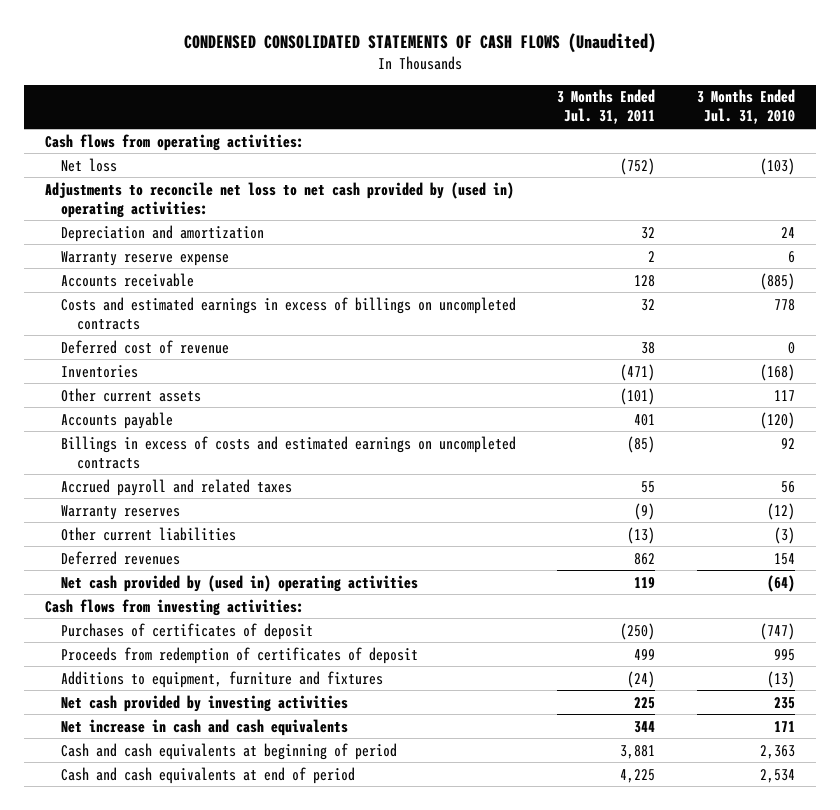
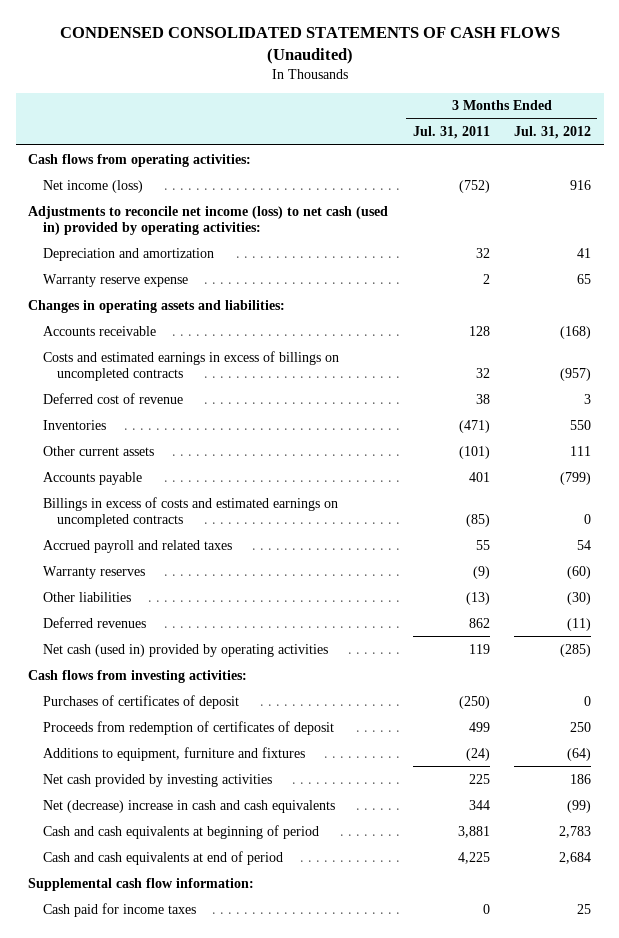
[696,89,795,125] 3 Months Ended Jul. 31, 2010 -> none
none -> [514,126,592,140] Jul. 31, 2012
[60,157,117,172] Net loss -> [42,179,143,193] Net income (loss)
[44,181,514,218] Adjustments to reconcile net loss to net cash provided by (used in) operating activities: -> [27,205,388,235] Adjustments to reconcile net income (loss) to net cash (used in) provided by operating activities:
none -> [27,299,285,313] Changes in operating assets and liabilities:
[60,526,236,541] Other current liabilities -> [42,591,131,602] Other liabilities
[60,574,418,592] Net cash provided by (used in) operating activities -> [42,643,328,657] Net cash (used in) provided by operating activities
[60,718,348,736] Net increase in cash and cash equivalents -> [42,799,335,813] Net (decrease) increase in cash and cash equivalents
none -> [27,877,254,891] Supplemental cash flow information:
none -> [42,902,196,917] Cash paid for income taxes

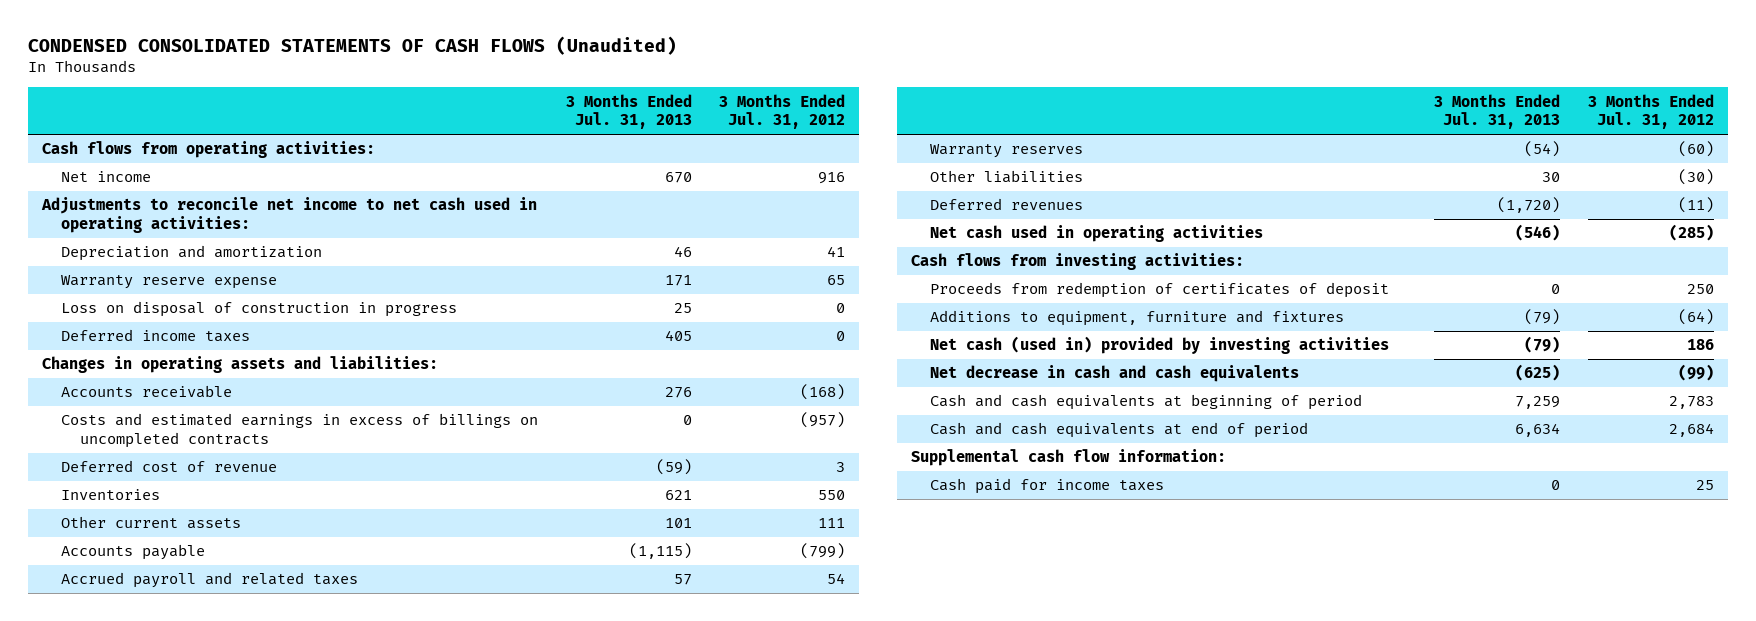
[412,126,490,140] Jul. 31, 2011 -> none
none -> [565,93,692,130] 3 Months Ended Jul. 31, 2013
[42,179,143,193] Net income (loss) -> [60,171,151,183] Net income
[27,205,388,235] Adjustments to reconcile net income (loss) to net cash (used in) provided by operating activities: -> [41,197,538,234] Adjustments to reconcile net income to net cash used in operating activities:
none -> [60,301,457,318] Loss on disposal of construction in progress
none -> [60,329,250,343] Deferred income taxes
[42,496,338,527] Billings in excess of costs and estimated earnings on uncompleted contracts -> none
[42,643,328,657] Net cash (used in) provided by operating activities -> [929,225,1263,243] Net cash used in operating activities
[42,694,239,709] Purchases of certificates of deposit -> none
[42,773,272,787] Net cash provided by investing activities -> [929,336,1389,355] Net cash (used in) provided by investing activities
[42,799,335,813] Net (decrease) increase in cash and cash equivalents -> [929,365,1299,383] Net decrease in cash and cash equivalents

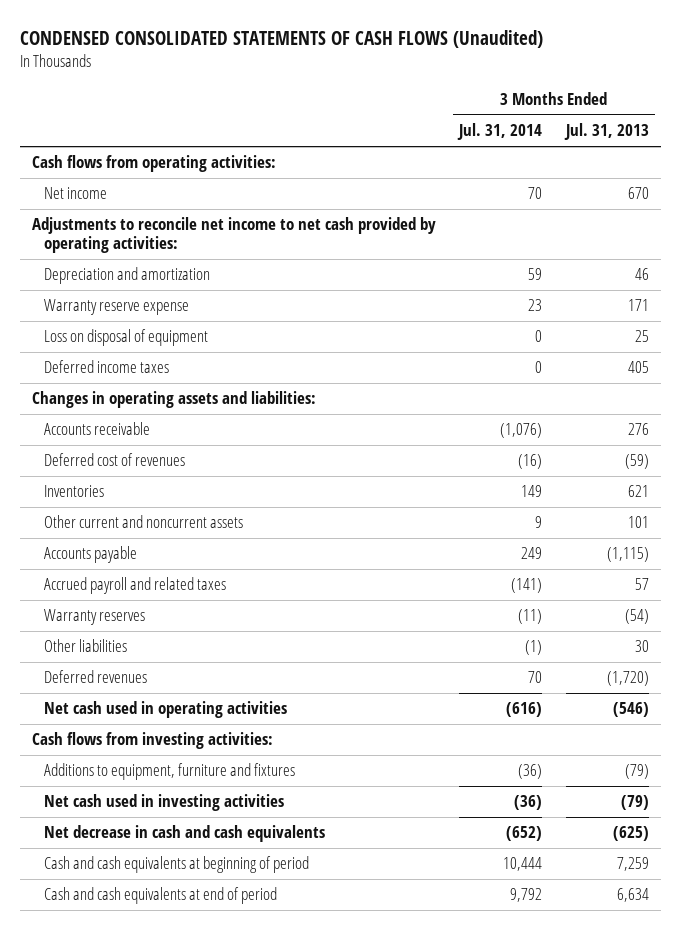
[719,93,846,130] 3 Months Ended Jul. 31, 2012 -> none
none -> [457,123,543,141] Jul. 31, 2014
[41,197,538,234] Adjustments to reconcile net income to net cash used in operating activities: -> [31,217,436,254] Adjustments to reconcile net income to net cash provided by operating activities:
[60,301,457,318] Loss on disposal of construction in progress -> [43,329,208,347] Loss on disposal of equipment
[60,413,538,449] Costs and estimated earnings in excess of billings on uncompleted contracts -> none
[60,460,277,473] Deferred cost of revenue -> [43,453,185,467] Deferred cost of revenues
[60,516,241,530] Other current assets -> [43,515,243,529] Other current and noncurrent assets
[929,282,1389,299] Proceeds from redemption of certificates of deposit -> none
[929,336,1389,355] Net cash (used in) provided by investing activities -> [43,794,284,812] Net cash used in investing activities
[910,449,1226,467] Supplemental cash flow information: -> none
[929,478,1164,495] Cash paid for income taxes -> none

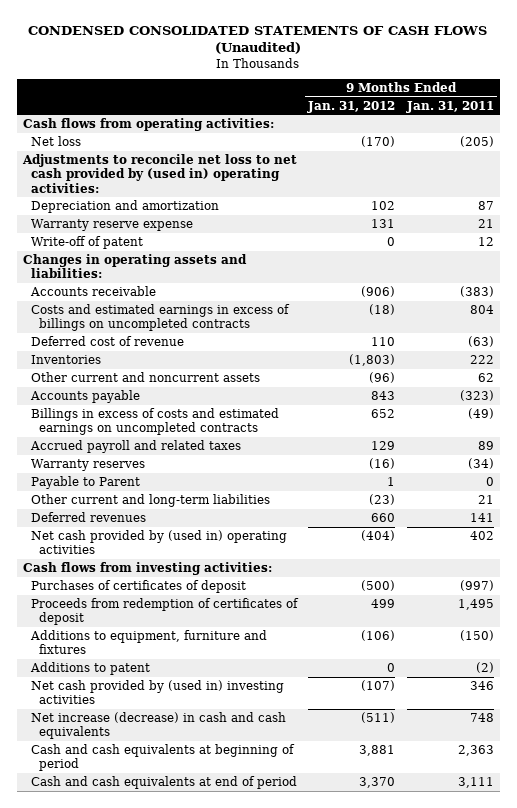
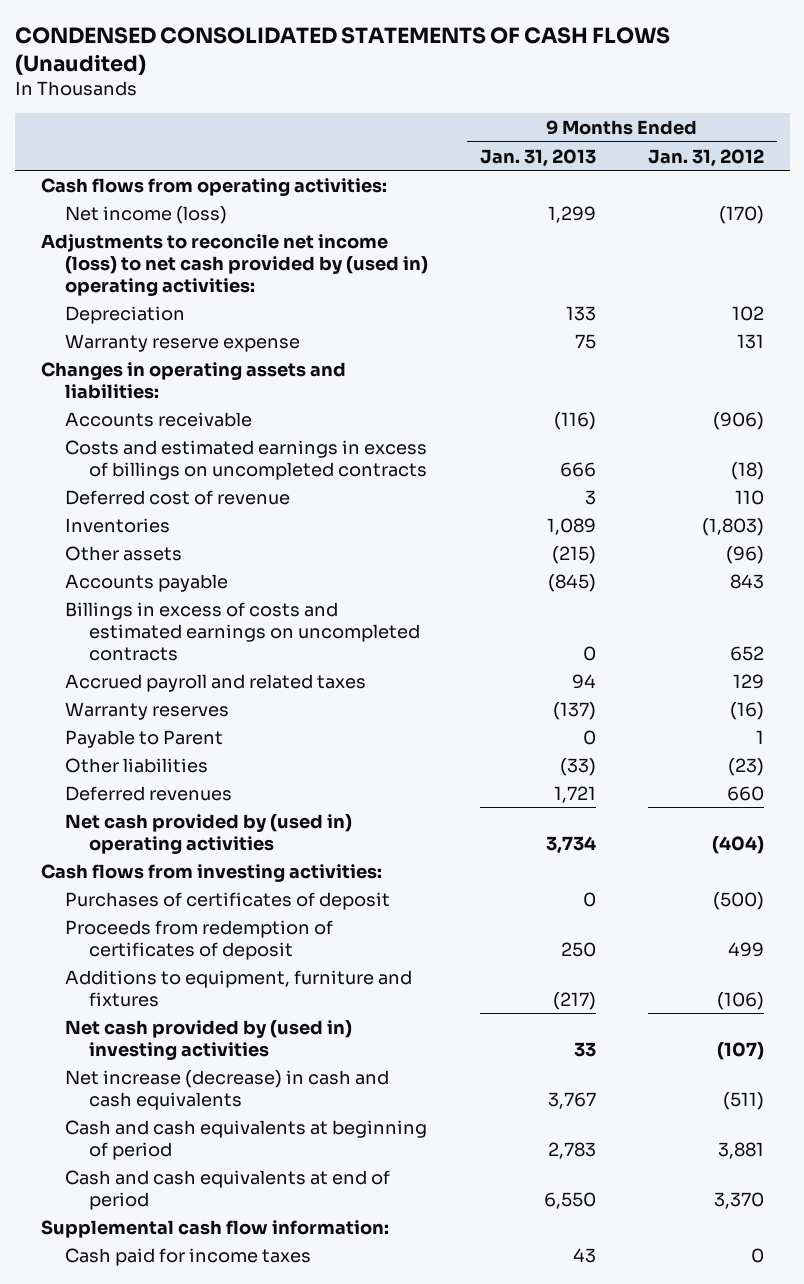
[405,100,494,113] Jan. 31, 2011 -> none
none -> [479,148,596,167] Jan. 31, 2013
[30,135,81,146] Net loss -> [64,205,227,224] Net income (loss)
[21,153,297,193] Adjustments to reconcile net loss to net cash provided by (used in) operating activities: -> [40,233,428,296] Adjustments to reconcile net income (loss) to net cash provided by (used in) operating activities:
[30,199,219,213] Depreciation and amortization -> [64,305,185,324] Depreciation
[30,235,143,249] Write-off of patent -> none
[30,371,260,382] Other current and noncurrent assets -> [64,545,182,561] Other assets
[30,493,270,507] Other current and long-term liabilities -> [64,757,208,773] Other liabilities
[29,661,150,675] Additions to patent -> none
none -> [40,1219,389,1238] Supplemental cash flow information:
none -> [64,1247,311,1266] Cash paid for income taxes

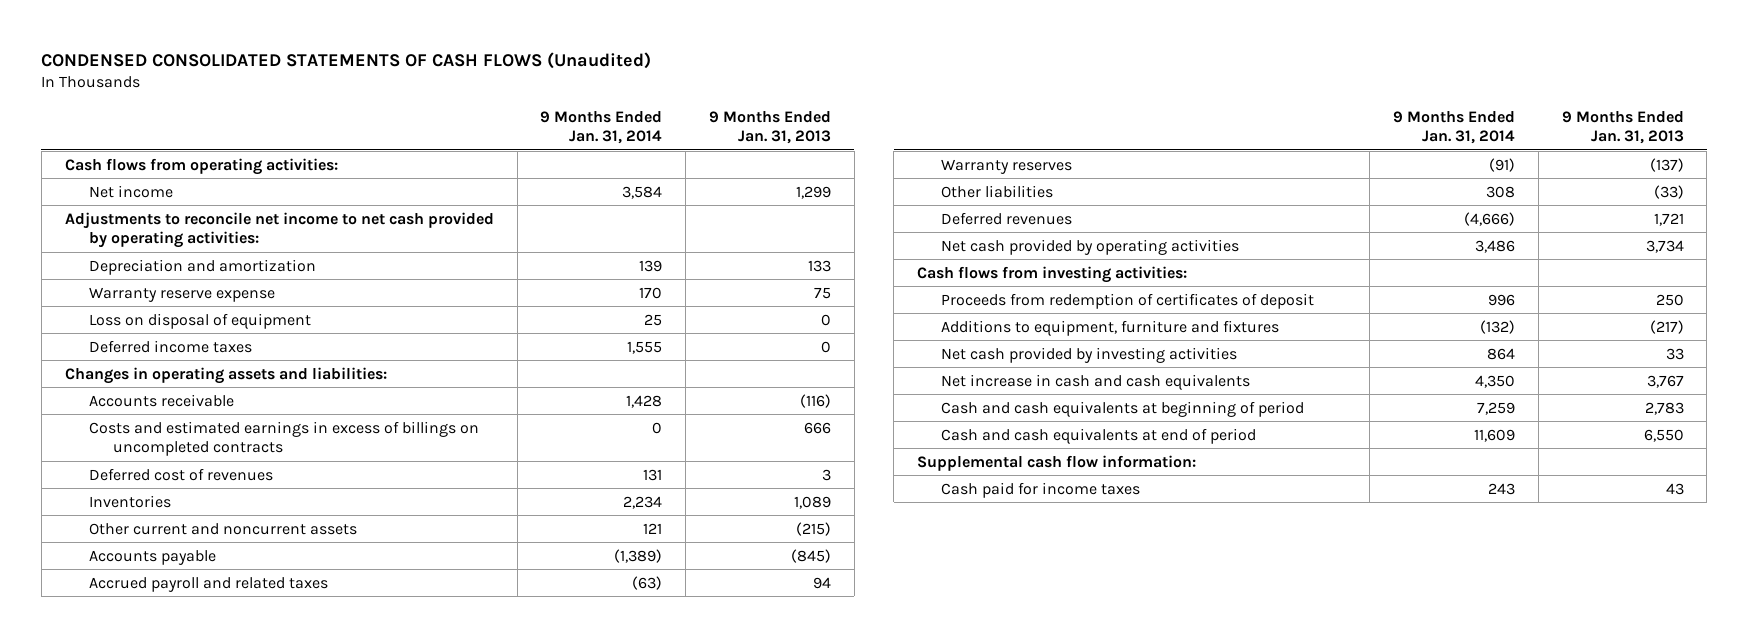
[647,148,764,167] Jan. 31, 2012 -> none
none -> [540,110,663,145] 9 Months Ended Jan. 31, 2014
[64,205,227,224] Net income (loss) -> [88,184,173,198] Net income
[40,233,428,296] Adjustments to reconcile net income (loss) to net cash provided by (used in) operating activities: -> [64,211,494,248] Adjustments to reconcile net income to net cash provided by operating activities:
[64,305,185,324] Depreciation -> [88,258,316,275] Depreciation and amortization
none -> [88,312,311,329] Loss on disposal of equipment
none -> [88,339,252,353] Deferred income taxes
[64,489,290,505] Deferred cost of revenue -> [88,467,273,481] Deferred cost of revenues
[64,545,182,561] Other assets -> [88,522,357,535] Other current and noncurrent assets
[64,601,420,661] Billings in excess of costs and estimated earnings on uncompleted contracts -> none
[64,729,223,748] Payable to Parent -> none
[64,813,352,854] Net cash provided by (used in) operating activities -> [941,238,1240,255] Net cash provided by operating activities
[64,891,390,910] Purchases of certificates of deposit -> none
[64,1019,352,1060] Net cash provided by (used in) investing activities -> [941,346,1238,363] Net cash provided by investing activities
[64,1069,389,1110] Net increase (decrease) in cash and cash equivalents -> [941,373,1251,390] Net increase in cash and cash equivalents

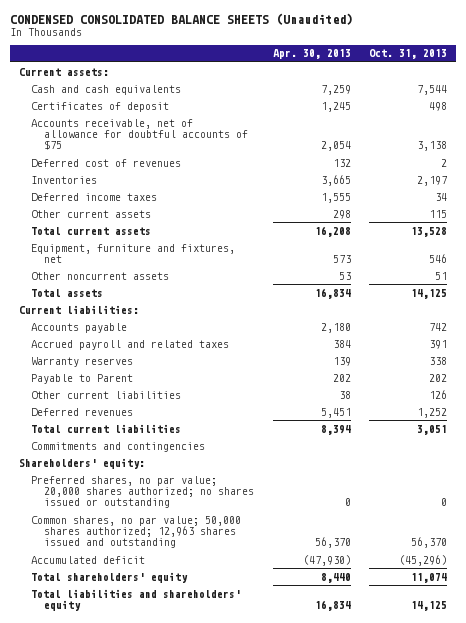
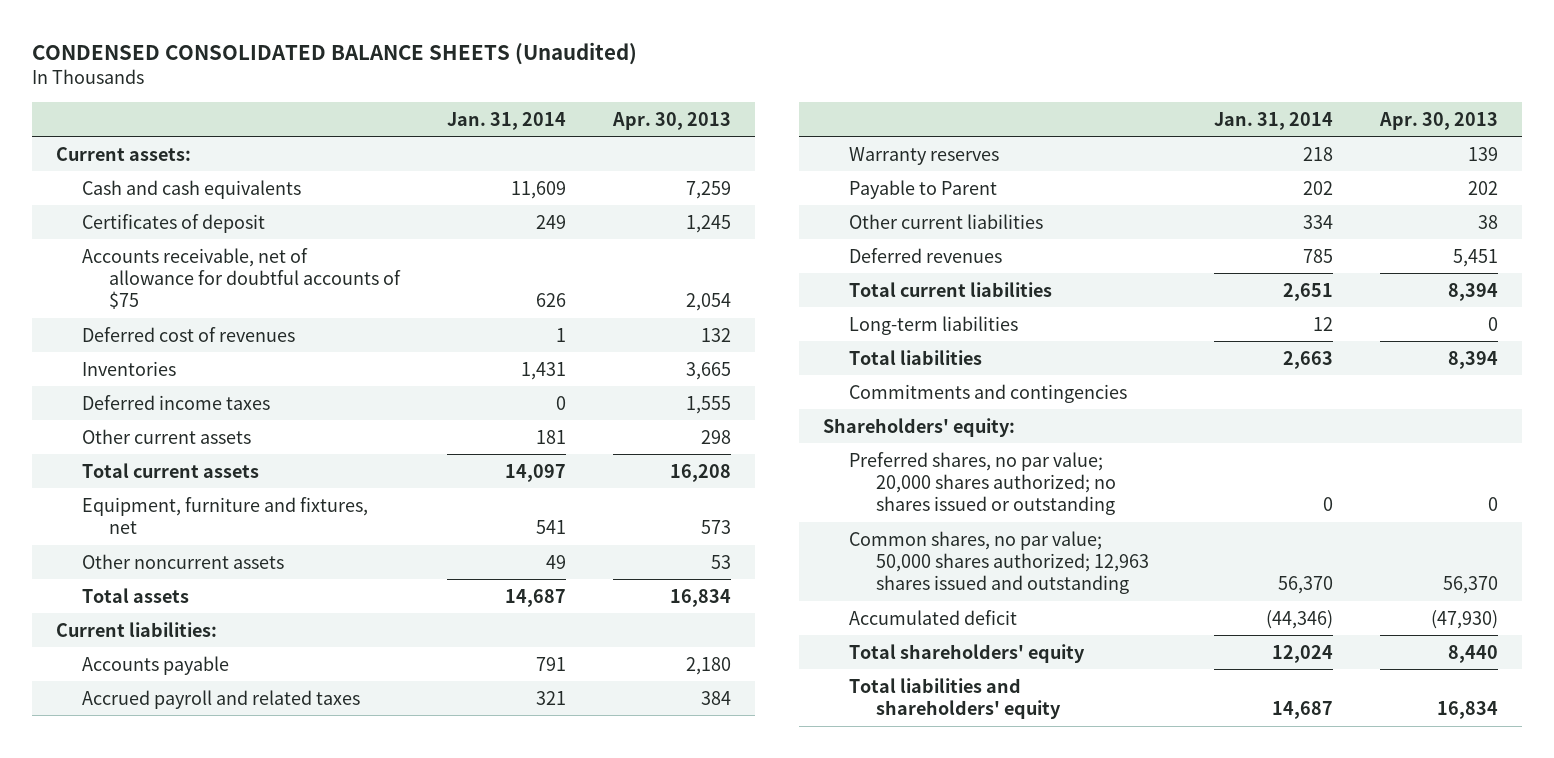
[369,49,448,60] Oct. 31, 2013 -> none
none -> [447,111,567,130] Jan. 31, 2014
none -> [849,315,1019,335] Long-term liabilities
none -> [849,349,983,365] Total liabilities

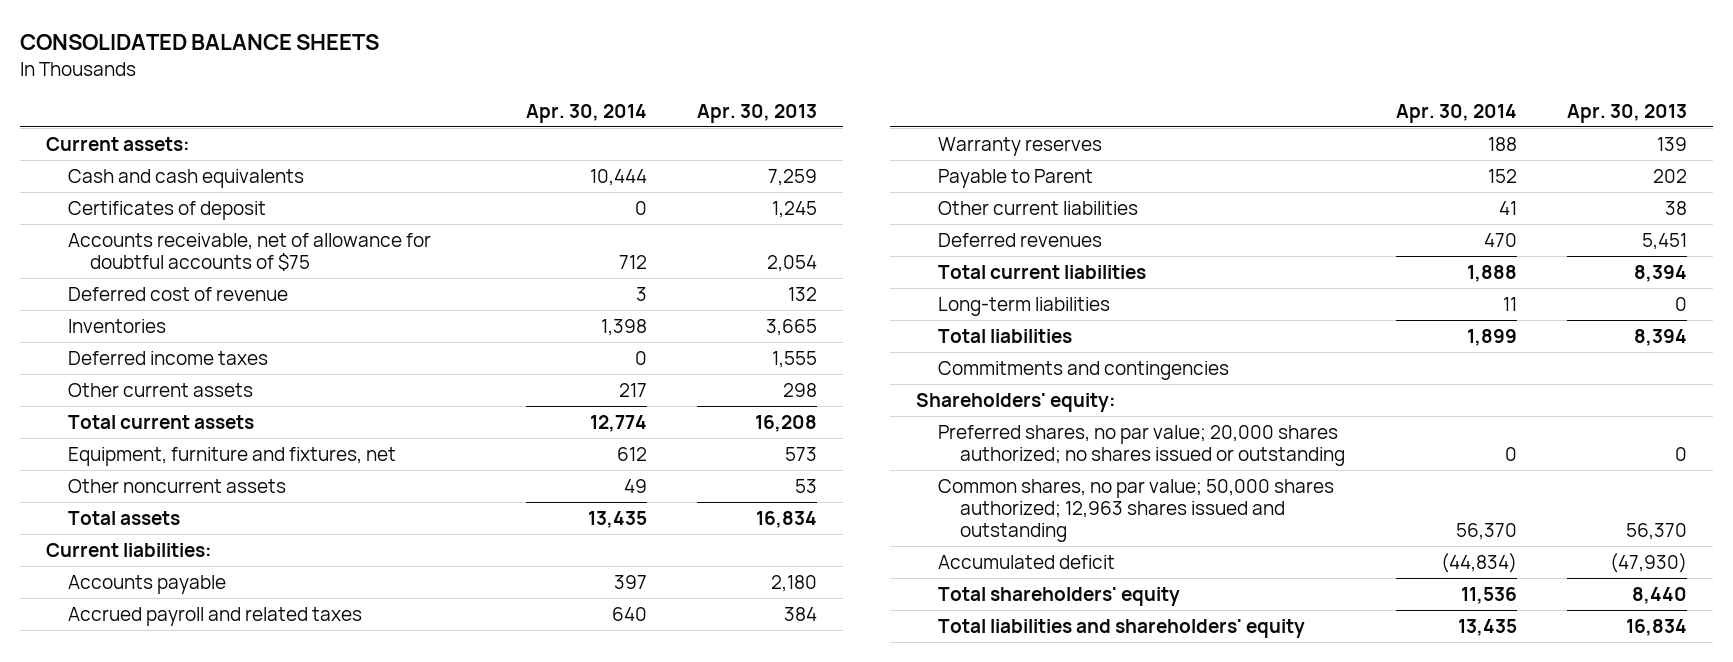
[32,41,638,65] CONDENSED CONSOLIDATED BALANCE SHEETS (Unaudited) -> [20,34,380,51] CONSOLIDATED BALANCE SHEETS
[447,111,567,130] Jan. 31, 2014 -> none
none -> [525,103,647,123] Apr. 30, 2014
[82,326,296,342] Deferred cost of revenues -> [67,286,288,301] Deferred cost of revenue

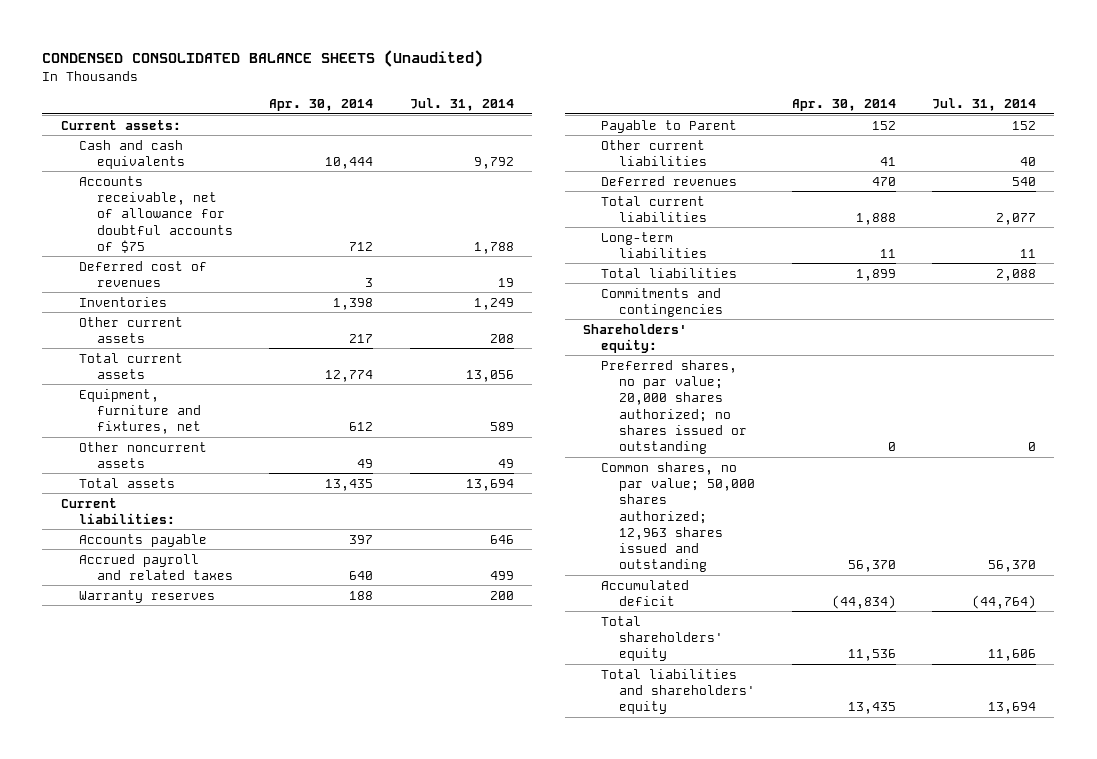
[20,34,380,51] CONSOLIDATED BALANCE SHEETS -> [42,49,484,67] CONDENSED CONSOLIDATED BALANCE SHEETS (Unaudited)
[697,103,818,123] Apr. 30, 2013 -> none
none -> [409,98,514,112] Jul. 31, 2014
[67,200,266,220] Certificates of deposit -> none
[67,286,288,301] Deferred cost of revenue -> [78,260,207,287] Deferred cost of revenues
[67,350,268,365] Deferred income taxes -> none

